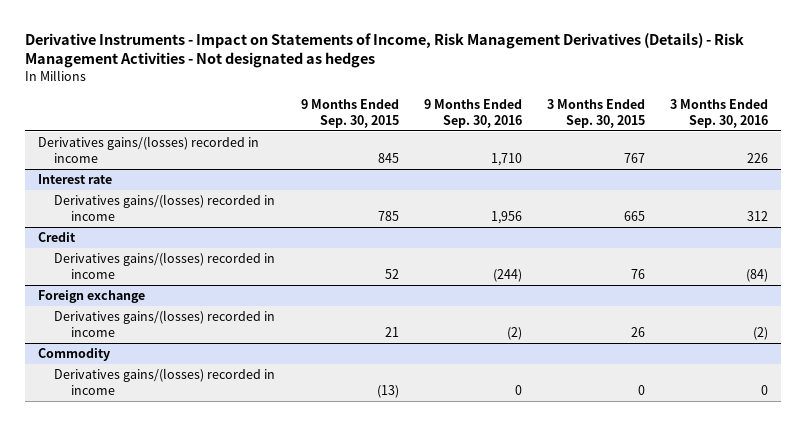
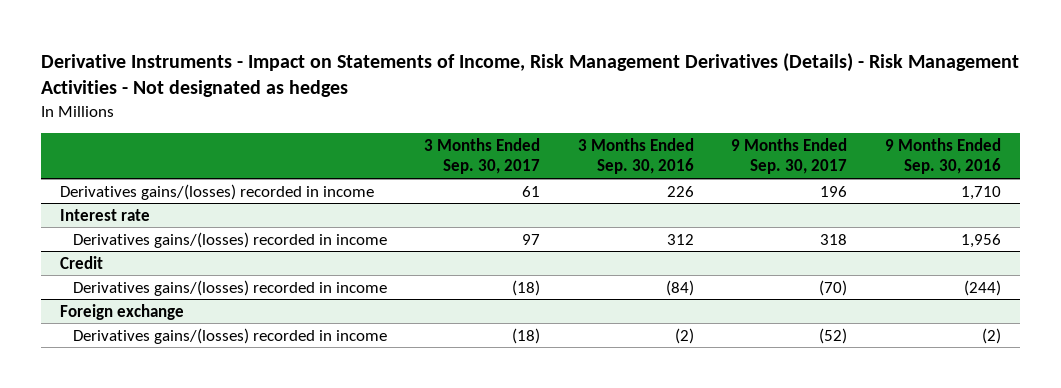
[300,99,399,128] 9 Months Ended Sep. 30, 2015 -> none
[546,99,645,128] 3 Months Ended Sep. 30, 2015 -> none
none -> [424,138,541,175] 3 Months Ended Sep. 30, 2017
none -> [731,138,848,175] 9 Months Ended Sep. 30, 2017
[37,348,110,362] Commodity -> none
[54,368,276,395] Derivatives gains/(losses) recorded in income -> none

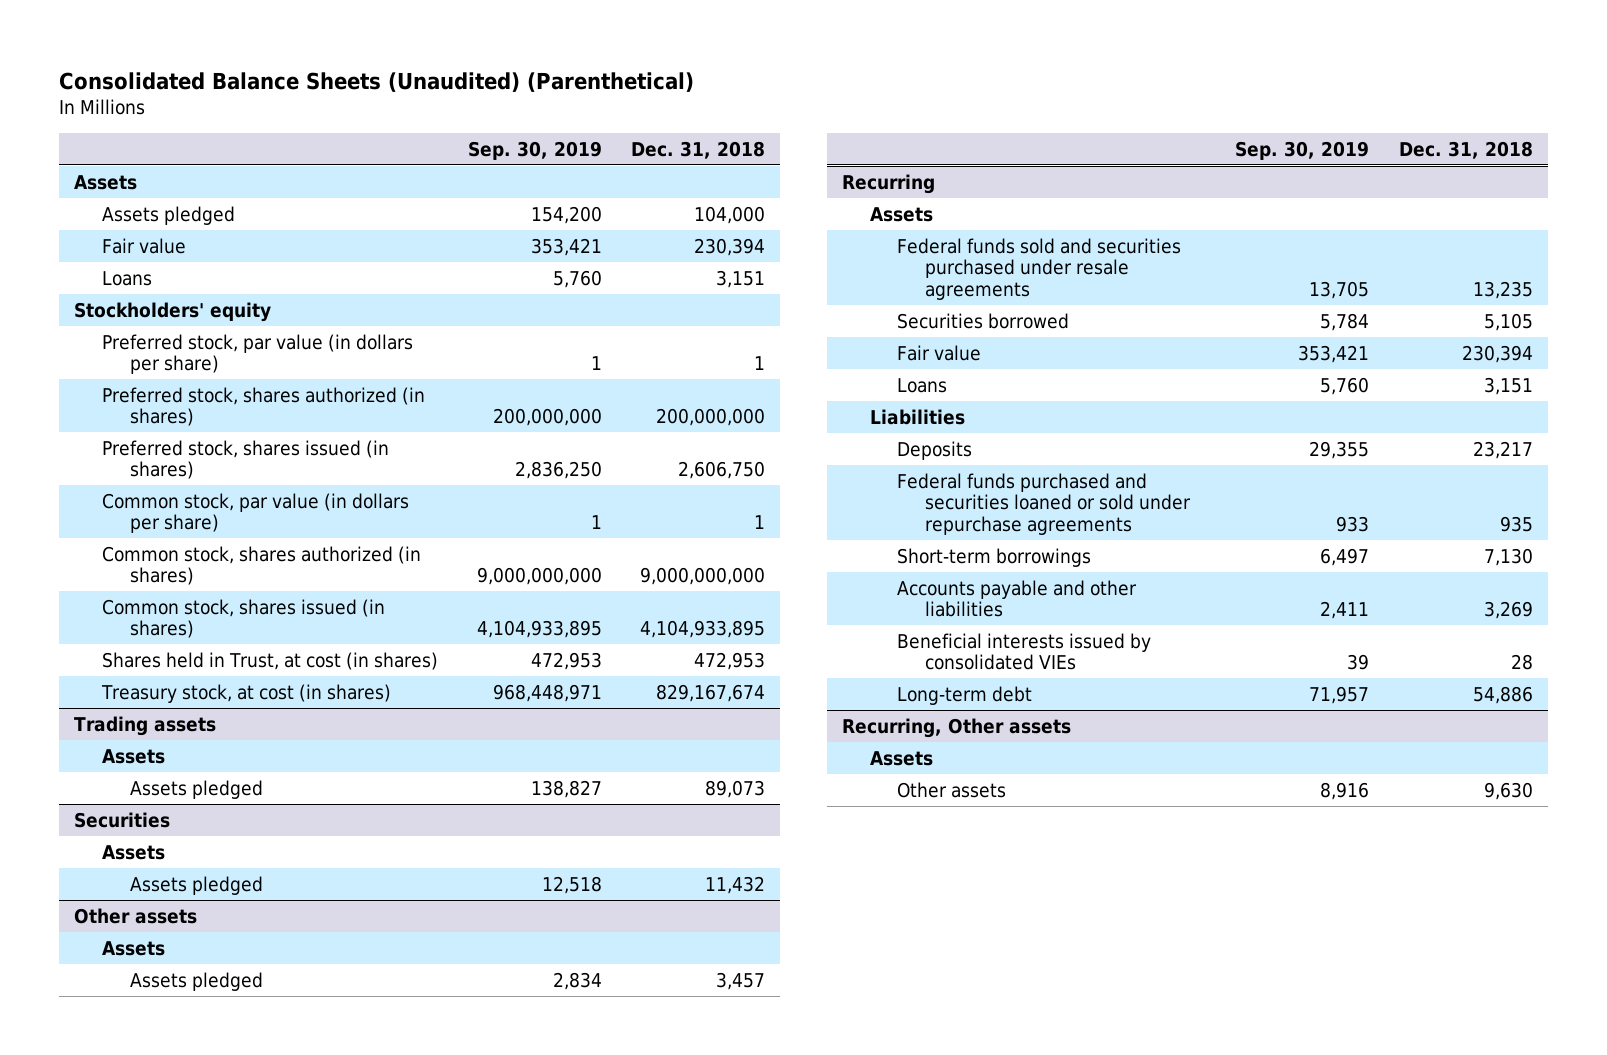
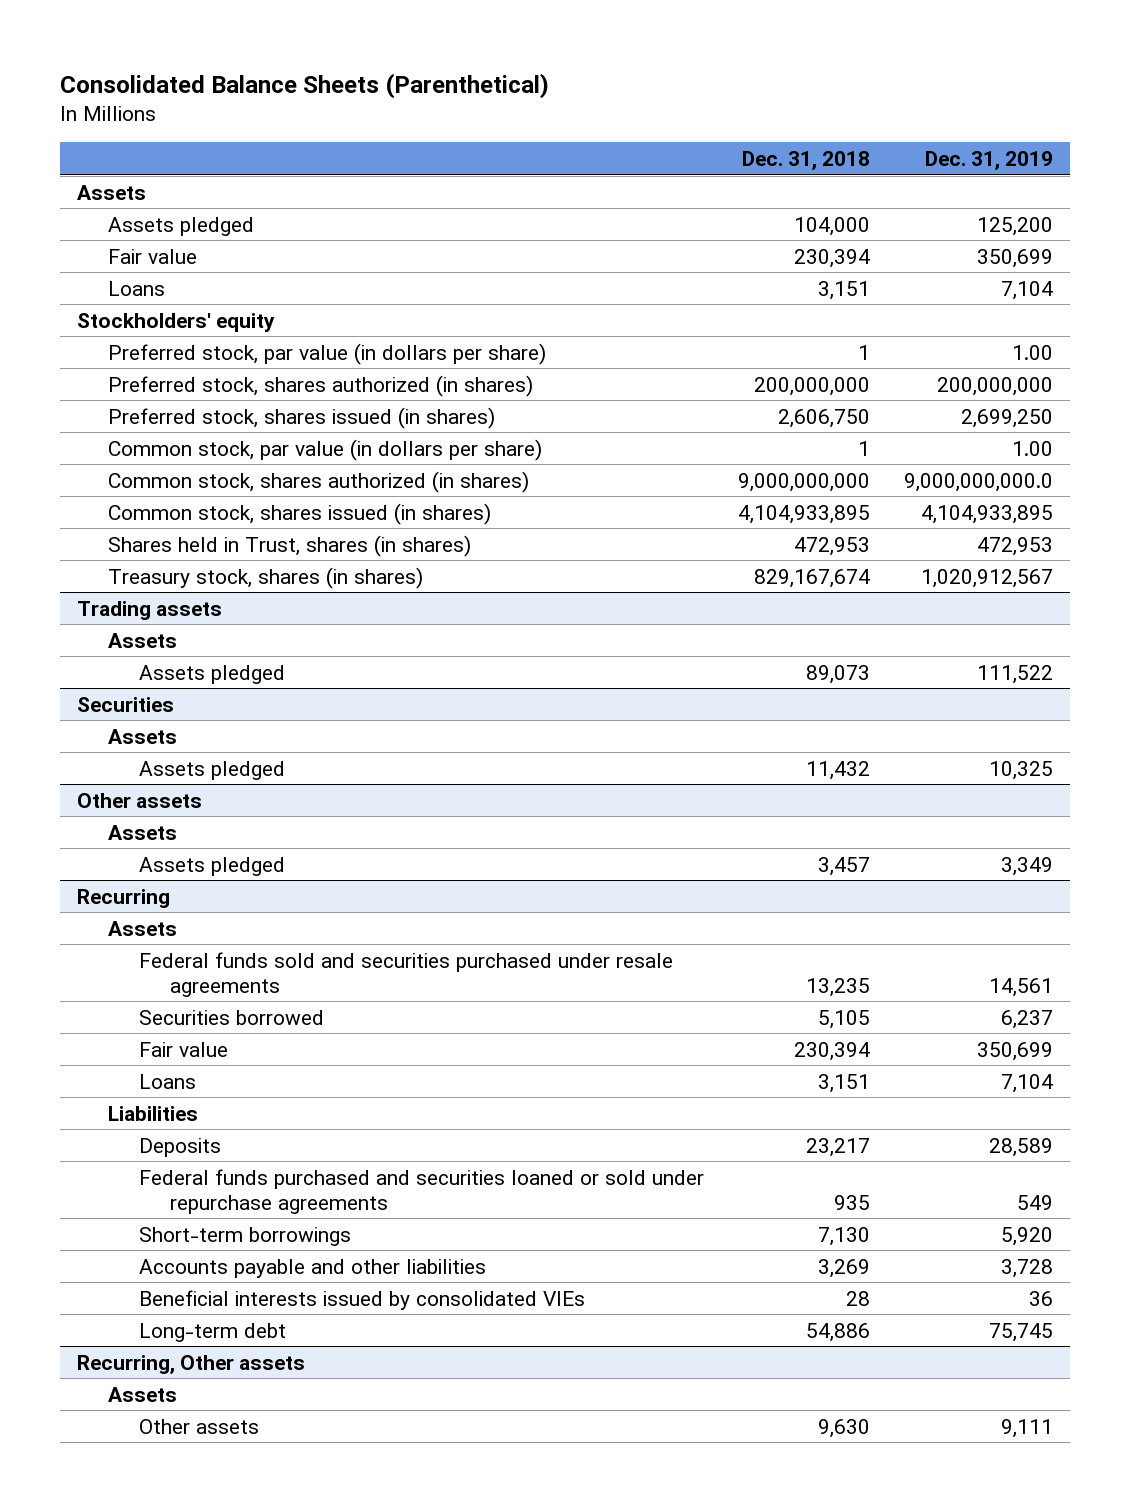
[59,71,695,92] Consolidated Balance Sheets (Unaudited) (Parenthetical) -> [60,72,550,99] Consolidated Balance Sheets (Parenthetical)
[467,140,602,160] Sep. 30, 2019 -> none
none -> [925,150,1054,170] Dec. 31, 2019
[102,651,439,670] Shares held in Trust, at cost (in shares) -> [108,534,472,557] Shares held in Trust, shares (in shares)
[101,683,392,703] Treasury stock, at cost (in shares) -> [108,566,424,589] Treasury stock, shares (in shares)

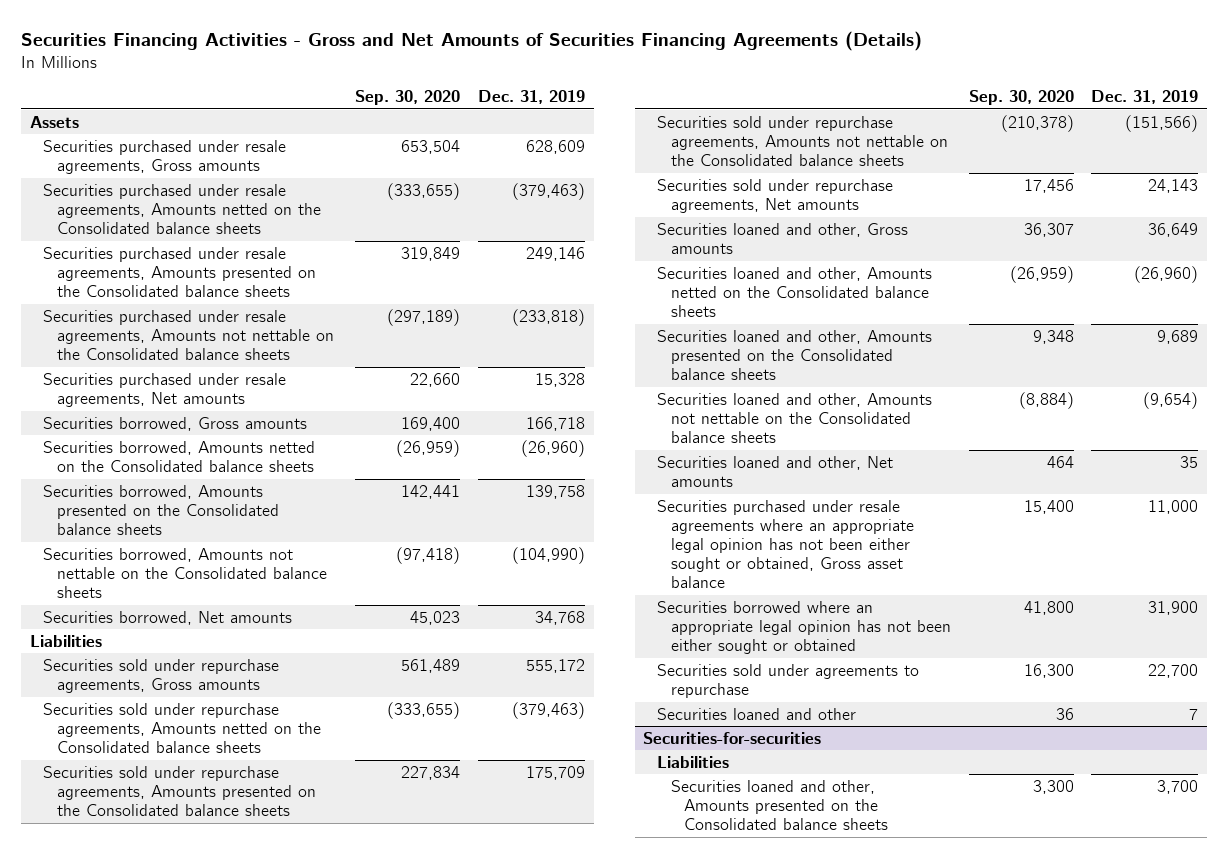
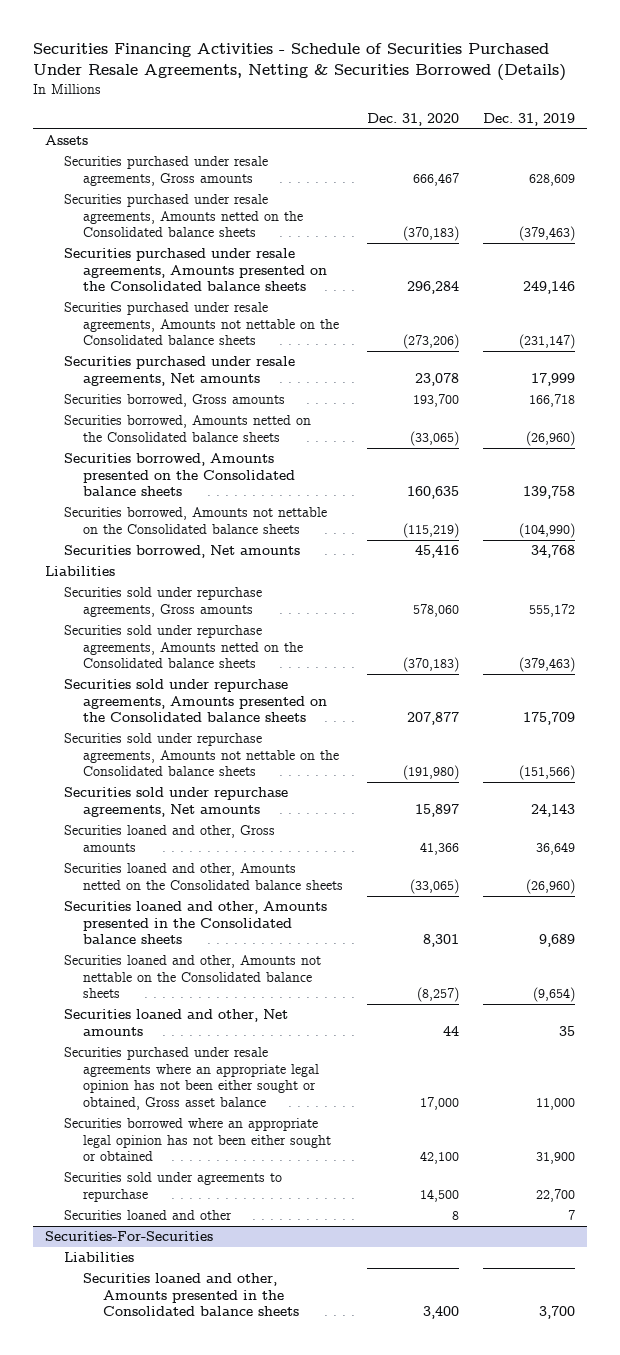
[20,31,922,52] Securities Financing Activities - Gross and Net Amounts of Securities Financing Agreements (Details) -> [32,43,566,82] Securities Financing Activities - Schedule of Securities Purchased Under Resale Agreements, Netting & Securities Borrowed (Details)
[354,90,460,106] Sep. 30, 2020 -> none
none -> [367,112,460,126] Dec. 31, 2020
[511,308,585,326] (233,818) -> [519,334,576,350] (231,147)
[534,372,585,387] 15,328 -> [531,372,576,386] 17,999
[657,329,933,381] Securities loaned and other, Amounts presented on the Consolidated balance sheets -> [63,901,327,945] Securities loaned and other, Amounts presented in the Consolidated balance sheets
[643,731,822,744] Securities-for-securities -> [44,1231,213,1242] Securities-For-Securities
[670,779,889,831] Securities loaned and other, Amounts presented on the Consolidated balance sheets -> [83,1273,299,1317] Securities loaned and other, Amounts presented in the Consolidated balance sheets

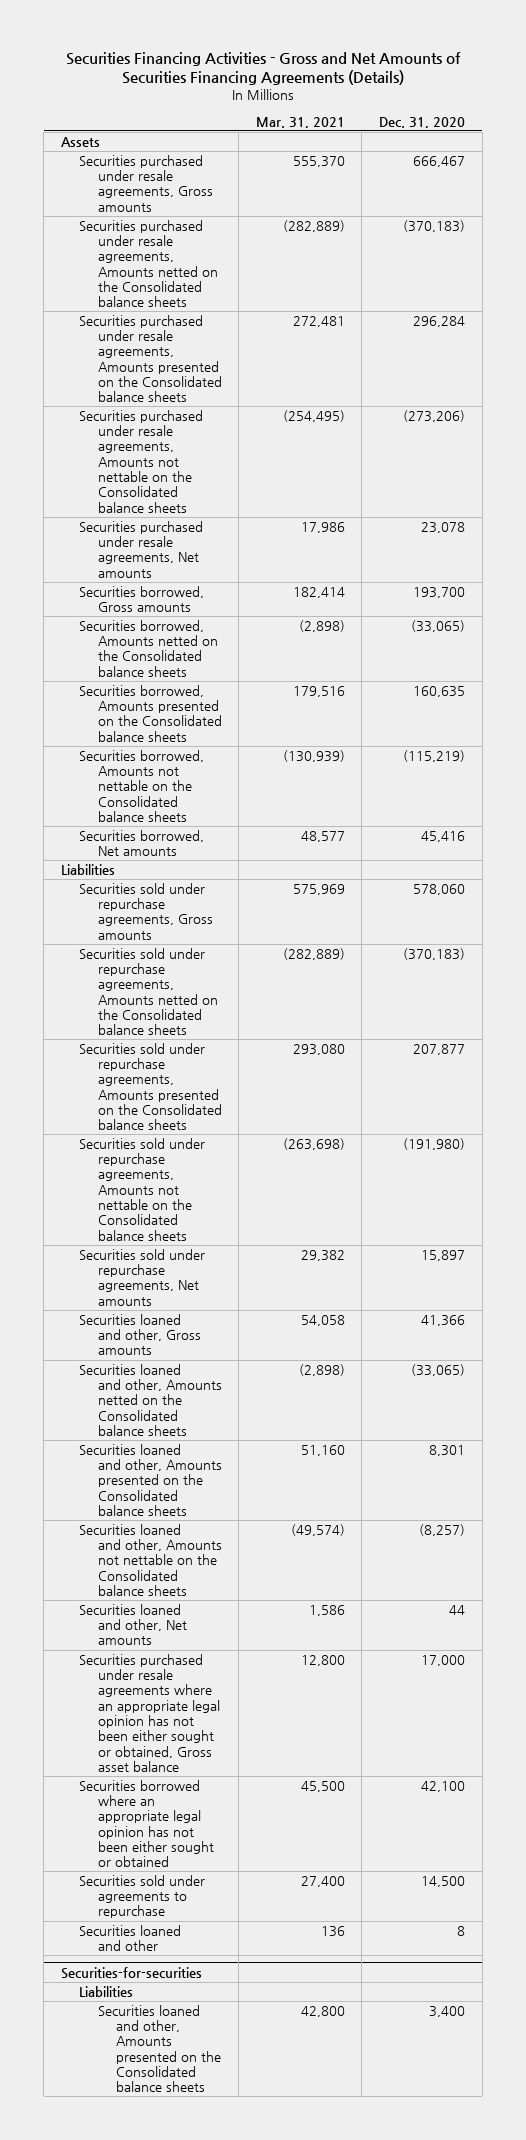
[32,43,566,82] Securities Financing Activities - Schedule of Securities Purchased Under Resale Agreements, Netting & Securities Borrowed (Details) -> [65,51,461,86] Securities Financing Activities - Gross and Net Amounts of Securities Financing Agreements (Details)
[483,112,576,126] Dec. 31, 2019 -> none
none -> [255,116,345,128] Mar. 31, 2021
[63,901,327,945] Securities loaned and other, Amounts presented in the Consolidated balance sheets -> [79,1443,222,1516] Securities loaned and other, Amounts presented on the Consolidated balance sheets
[44,1231,213,1242] Securities-For-Securities -> [60,1966,202,1979] Securities-for-securities
[83,1273,299,1317] Securities loaned and other, Amounts presented in the Consolidated balance sheets -> [97,2004,221,2093] Securities loaned and other, Amounts presented on the Consolidated balance sheets

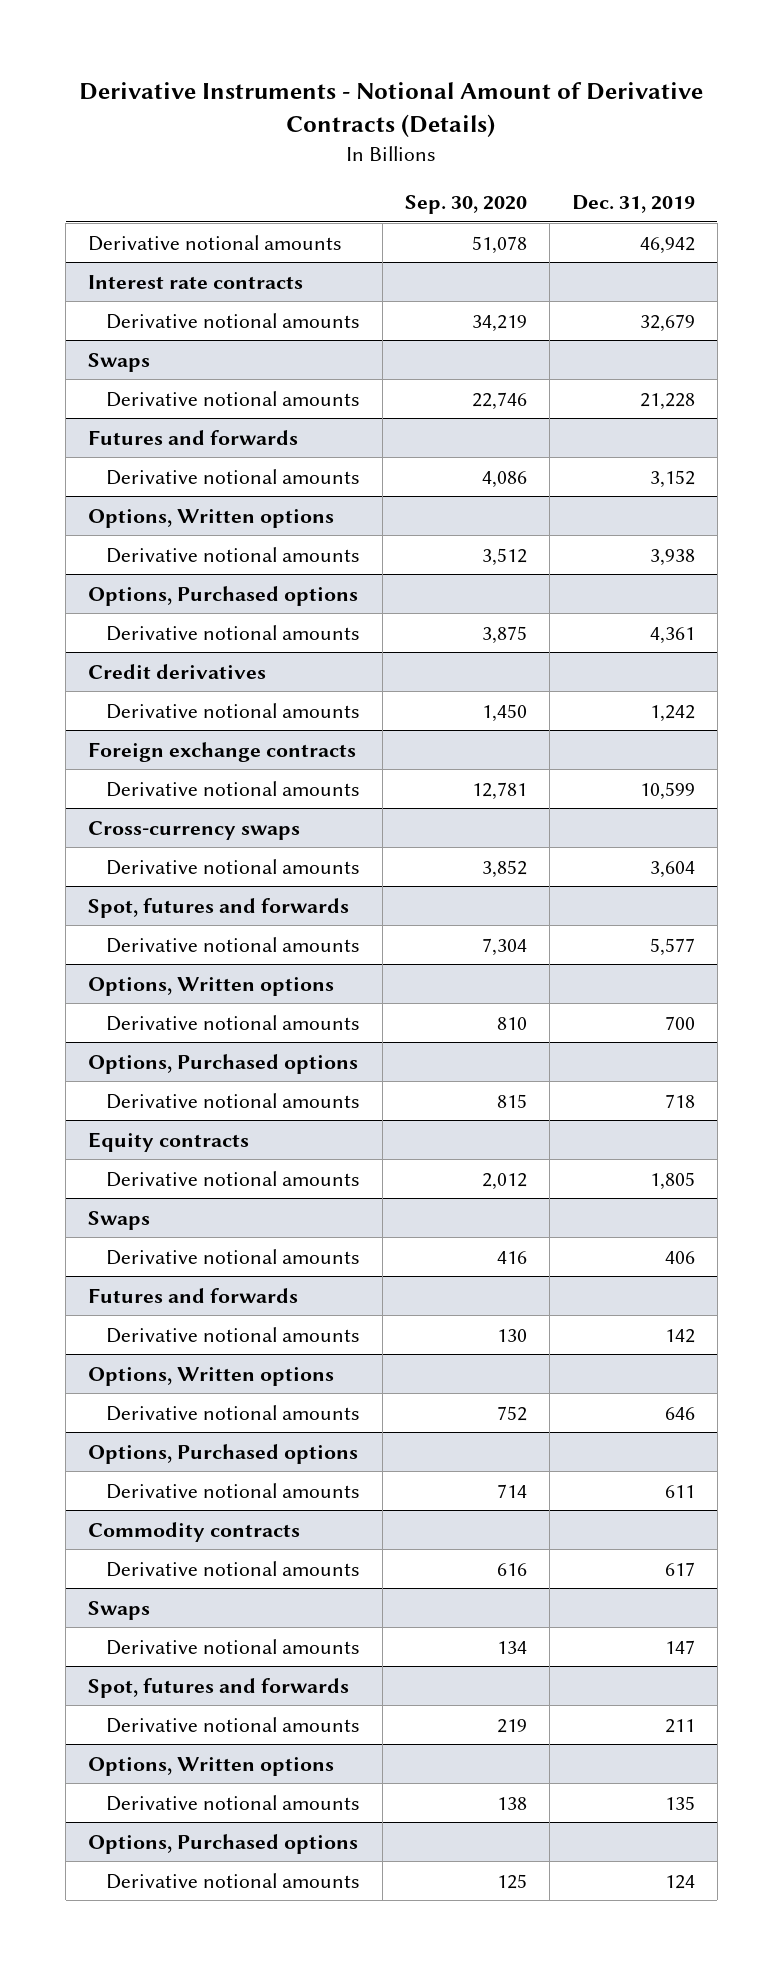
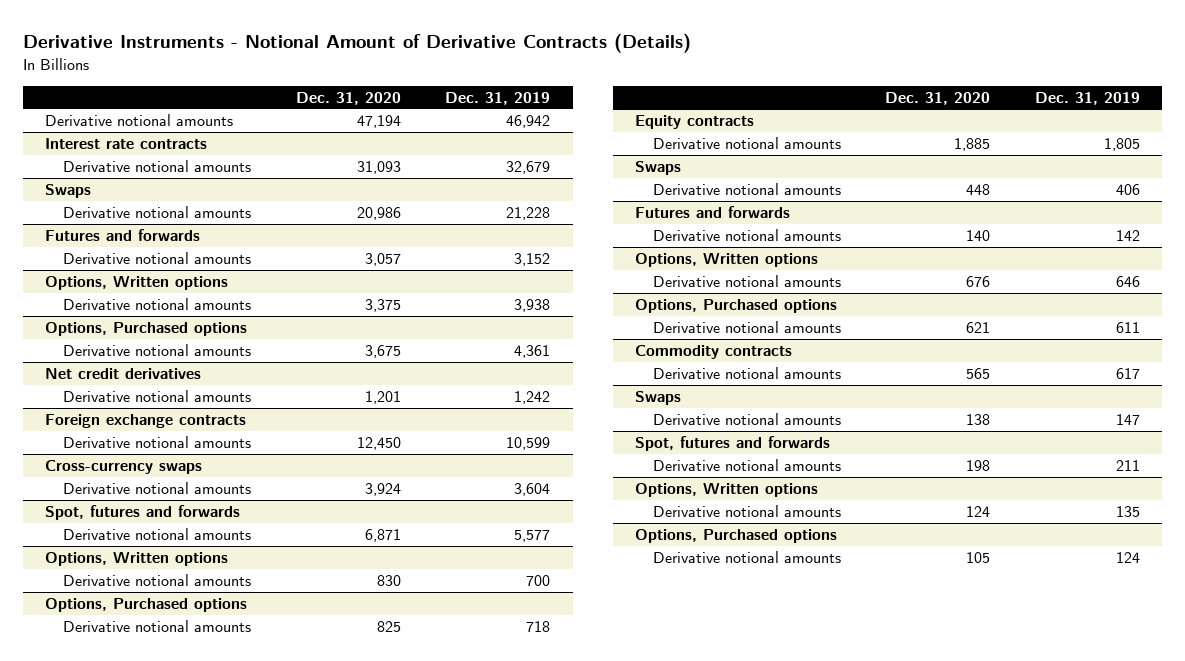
[404,195,527,215] Sep. 30, 2020 -> none
none -> [295,91,401,105] Dec. 31, 2020
[87,663,266,679] Credit derivatives -> [45,367,202,379] Net credit derivatives

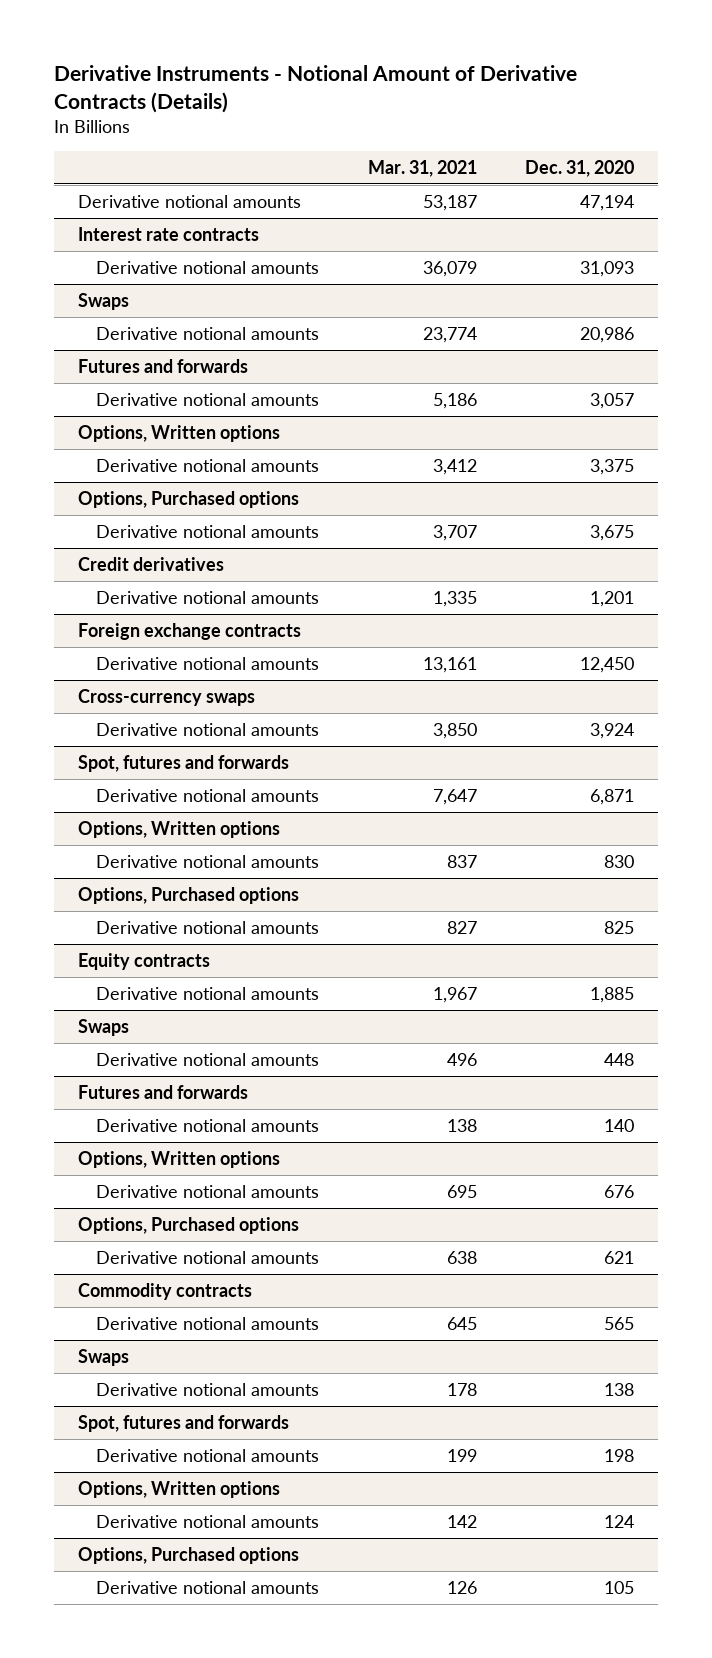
[445,91,551,105] Dec. 31, 2019 -> none
none -> [367,159,477,177] Mar. 31, 2021
[45,367,202,379] Net credit derivatives -> [78,556,225,571] Credit derivatives

